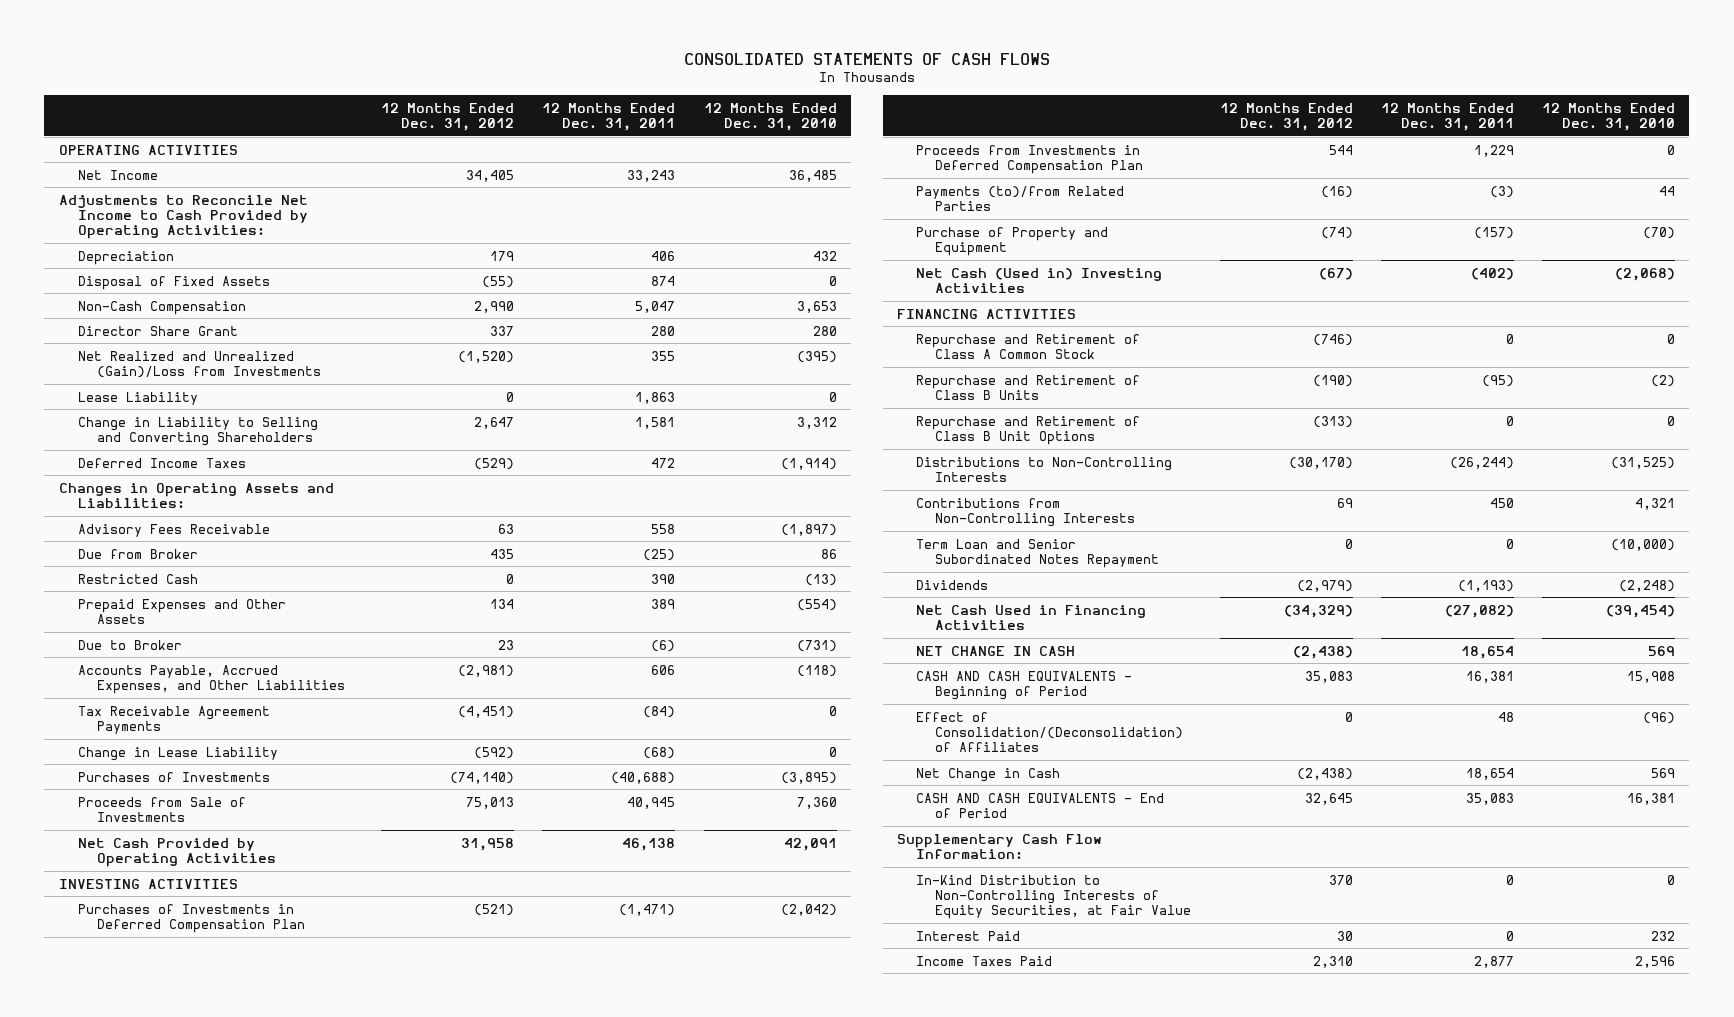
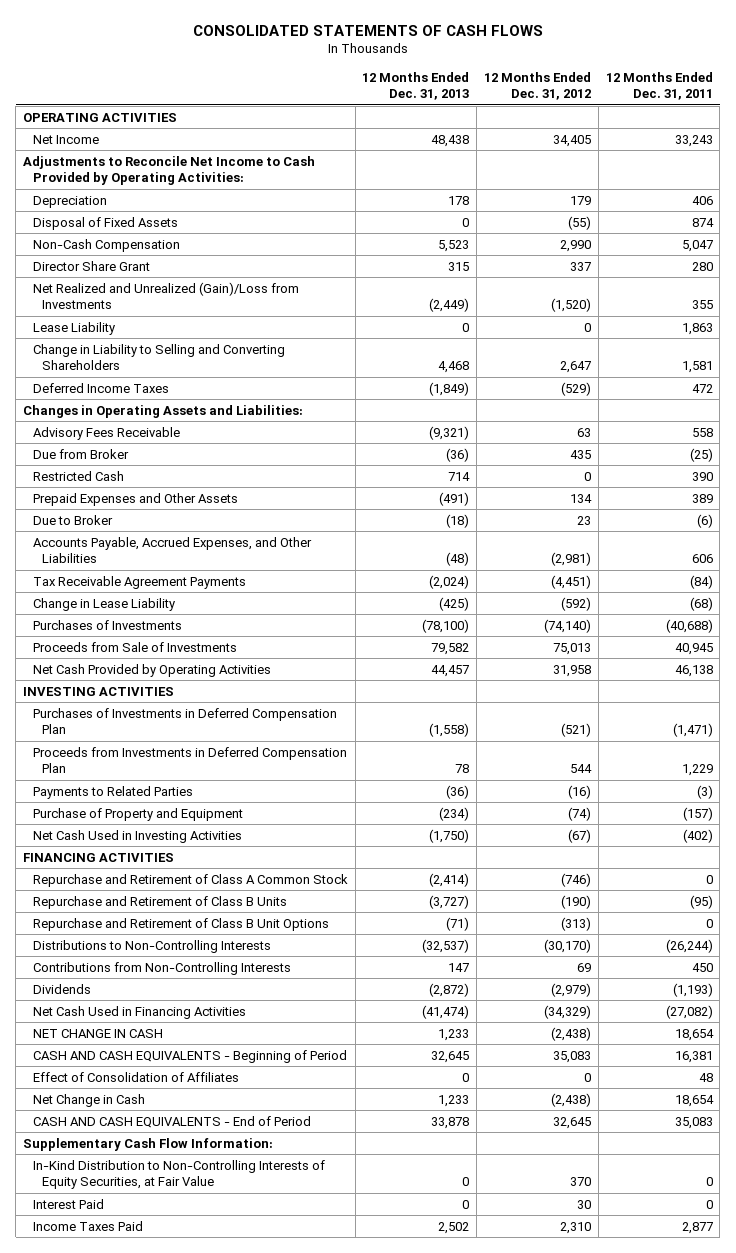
[703,102,837,132] 12 Months Ended Dec. 31, 2010 -> none
none -> [362,71,470,101] 12 Months Ended Dec. 31, 2013
[916,185,1125,211] Payments (to)/from Related Parties -> [32,785,193,799] Payments to Related Parties
[916,267,1163,293] Net Cash (Used in) Investing Activities -> [32,829,242,843] Net Cash Used in Investing Activities
[916,538,1160,568] Term Loan and Senior Subordinated Notes Repayment -> none
[916,711,1184,753] Effect of Consolidation/(Deconsolidation) of Affiliates -> [32,1071,239,1082] Effect of Consolidation of Affiliates

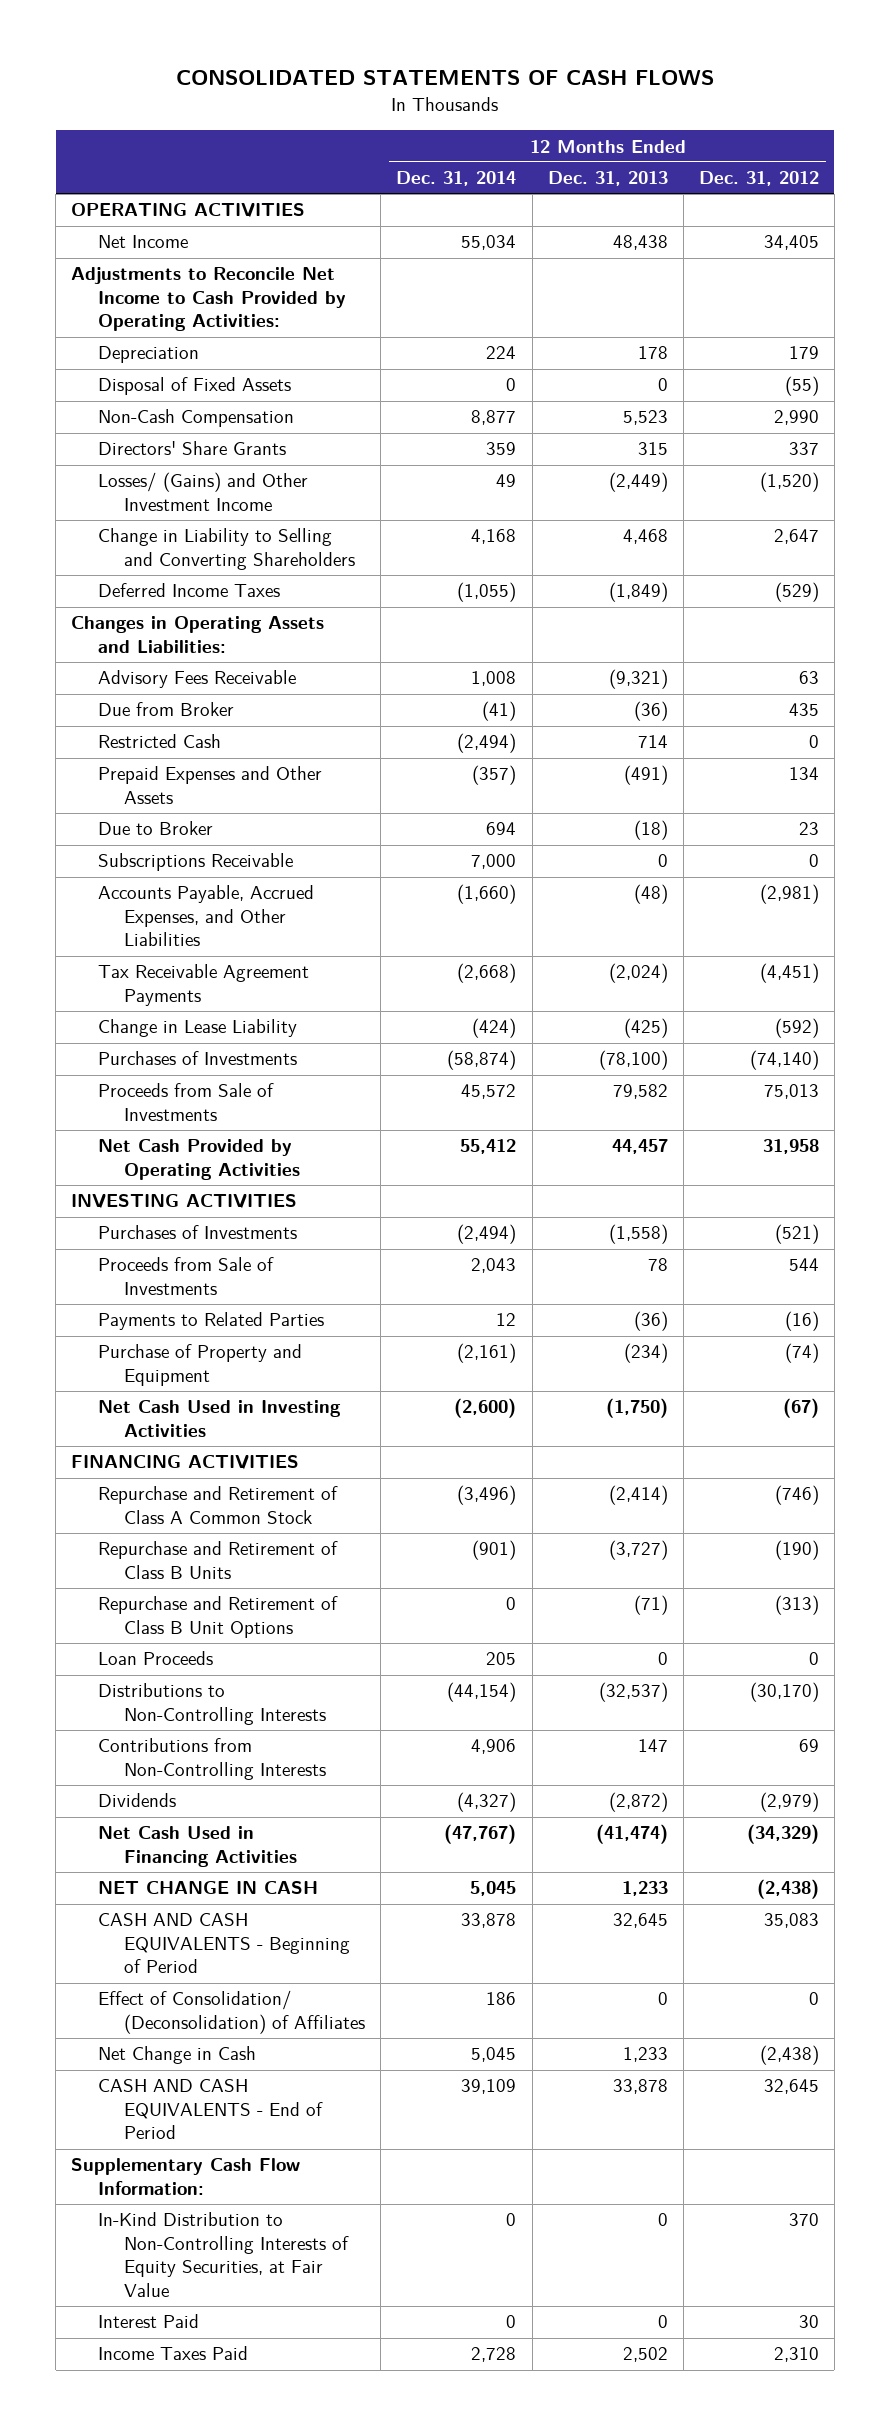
[605,71,713,101] 12 Months Ended Dec. 31, 2011 -> none
none -> [396,171,517,187] Dec. 31, 2014
[32,321,115,335] Lease Liability -> none
[32,260,150,271] Director Share Grant -> [97,441,286,456] Directors' Share Grants
[32,281,299,310] Net Realized and Unrealized (Gain)/Loss from Investments -> [97,472,308,511] Losses/ (Gains) and Other Investment Income
none -> [97,853,293,872] Subscriptions Receivable
[32,707,337,735] Purchases of Investments in Deferred Compensation Plan -> [97,1225,297,1240] Purchases of Investments
[32,746,347,774] Proceeds from Investments in Deferred Compensation Plan -> [97,1257,274,1295] Proceeds from Sale of Investments
none -> [97,1651,213,1666] Loan Proceeds
[32,1071,239,1082] Effect of Consolidation of Affiliates -> [97,1990,366,2034] Effect of Consolidation/ (Deconsolidation) of Affiliates

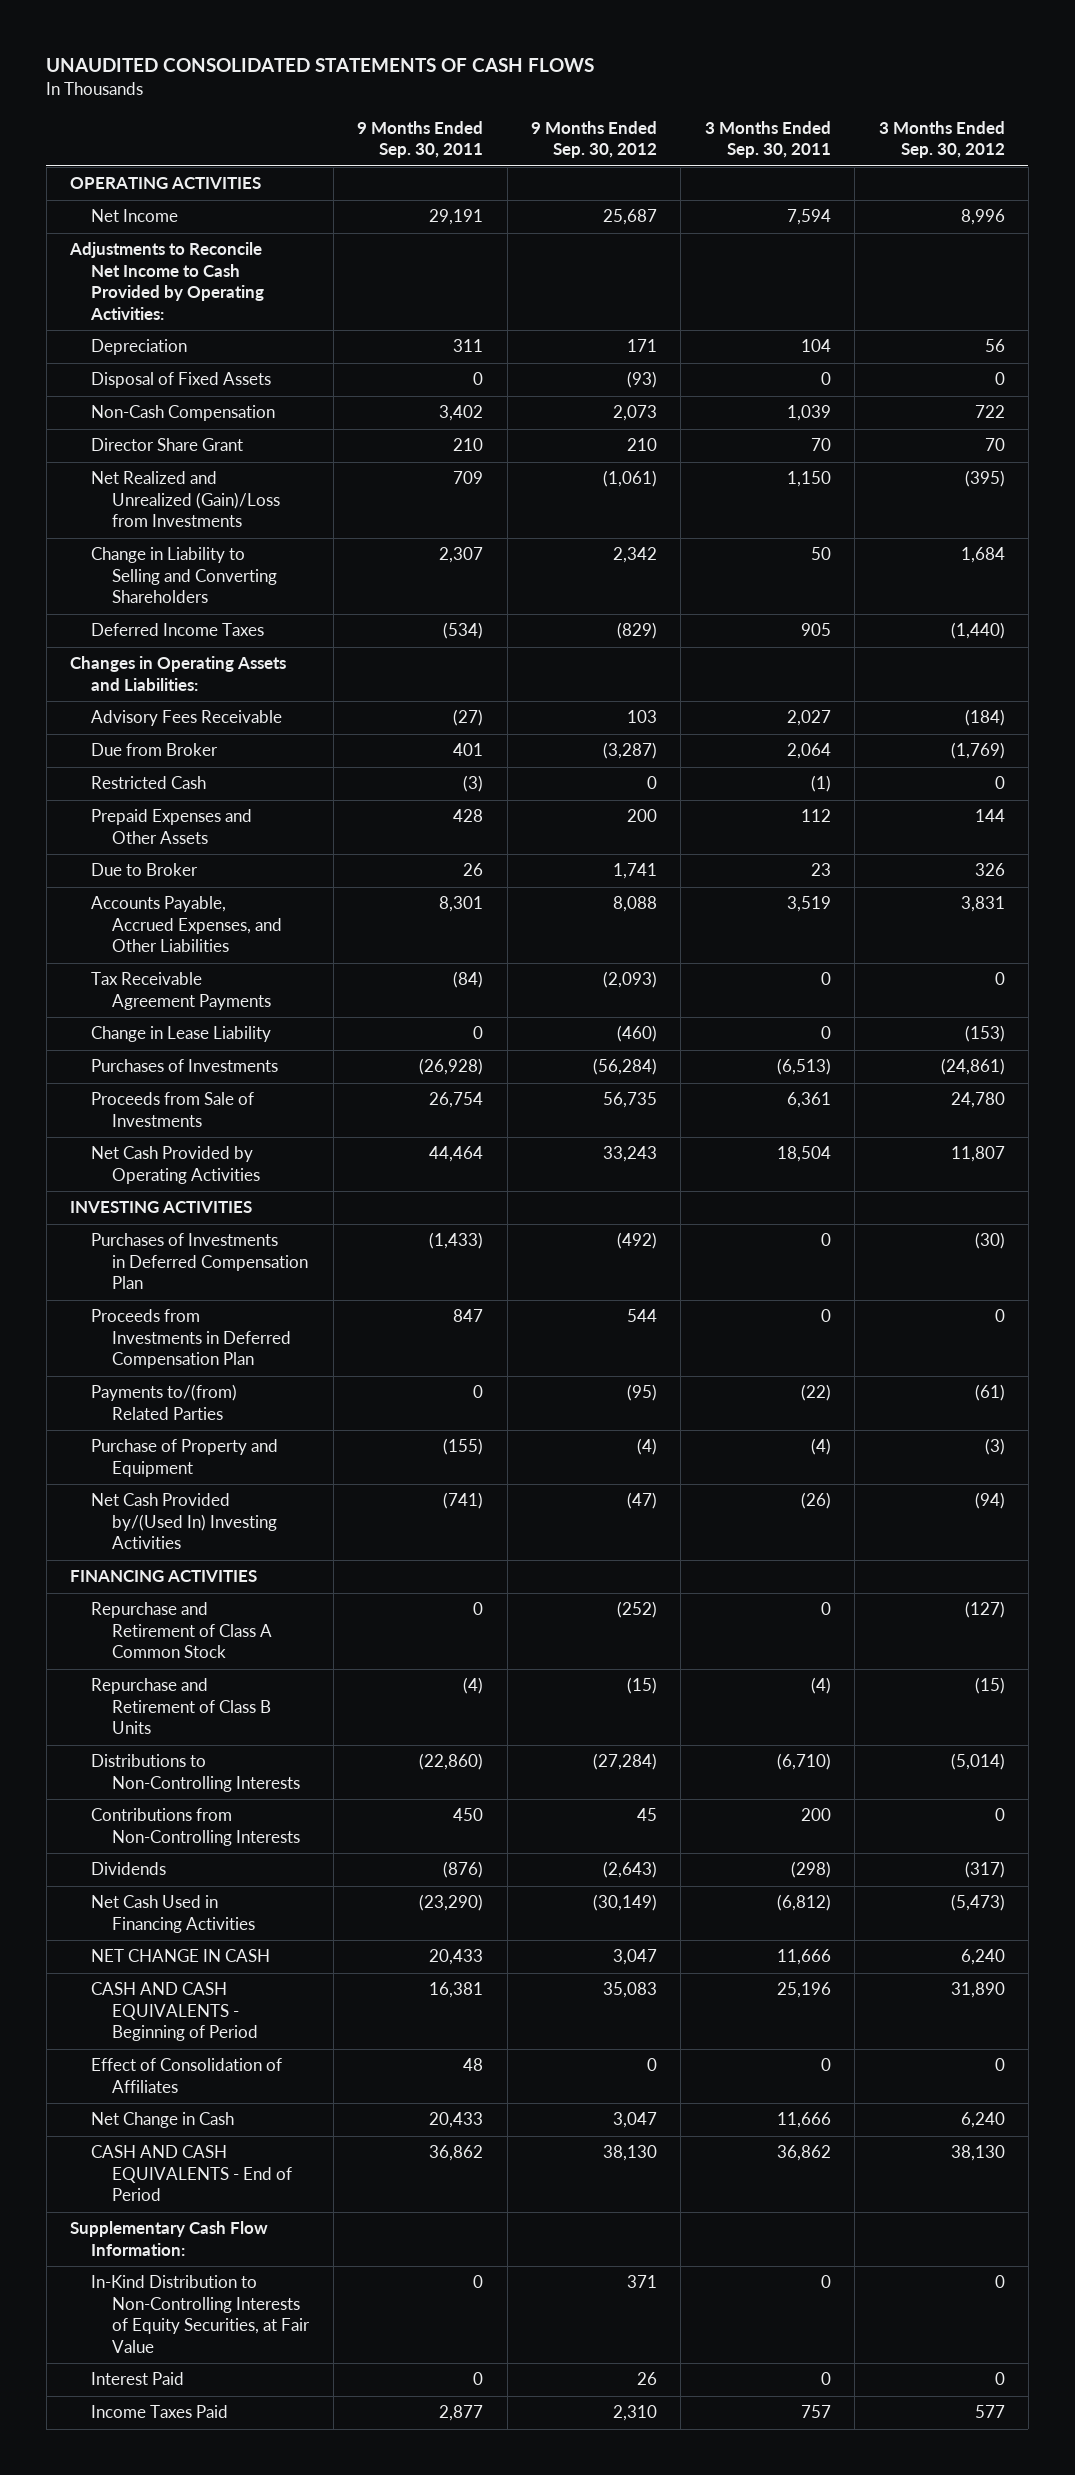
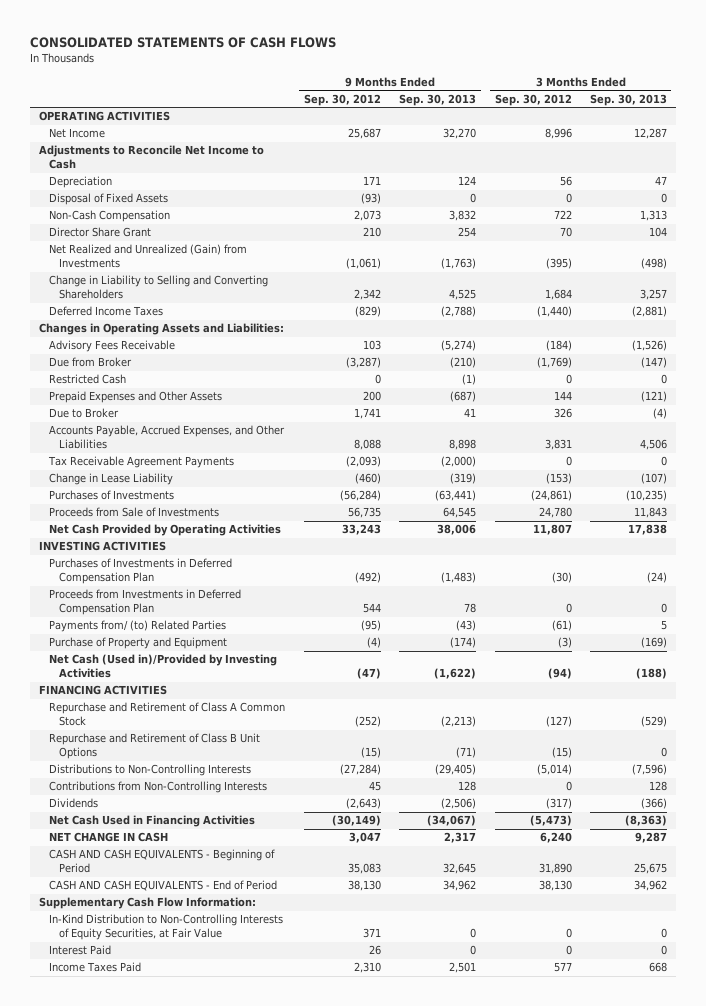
[46,58,595,73] UNAUDITED CONSOLIDATED STATEMENTS OF CASH FLOWS -> [30,37,337,49] CONSOLIDATED STATEMENTS OF CASH FLOWS
[357,121,484,159] 9 Months Ended Sep. 30, 2011 -> none
[704,121,831,159] 3 Months Ended Sep. 30, 2011 -> none
none -> [399,93,477,106] Sep. 30, 2013
none -> [589,93,667,106] Sep. 30, 2013
[69,242,265,320] Adjustments to Reconcile Net Income to Cash Provided by Operating Activities: -> [39,145,265,170] Adjustments to Reconcile Net Income to Cash
[91,471,281,528] Net Realized and Unrealized (Gain)/Loss from Investments -> [49,244,248,269] Net Realized and Unrealized (Gain) from Investments
[91,1384,238,1420] Payments to/(from) Related Parties -> [49,620,227,633] Payments from/ (to) Related Parties
[91,1493,278,1550] Net Cash Provided by/(Used In) Investing Activities -> [49,654,278,679] Net Cash (Used in)/Provided by Investing Activities
[91,1678,272,1735] Repurchase and Retirement of Class B Units -> [49,733,261,760] Repurchase and Retirement of Class B Unit Options
[91,2058,283,2093] Effect of Consolidation of Affiliates -> none
[91,2112,235,2129] Net Change in Cash -> none

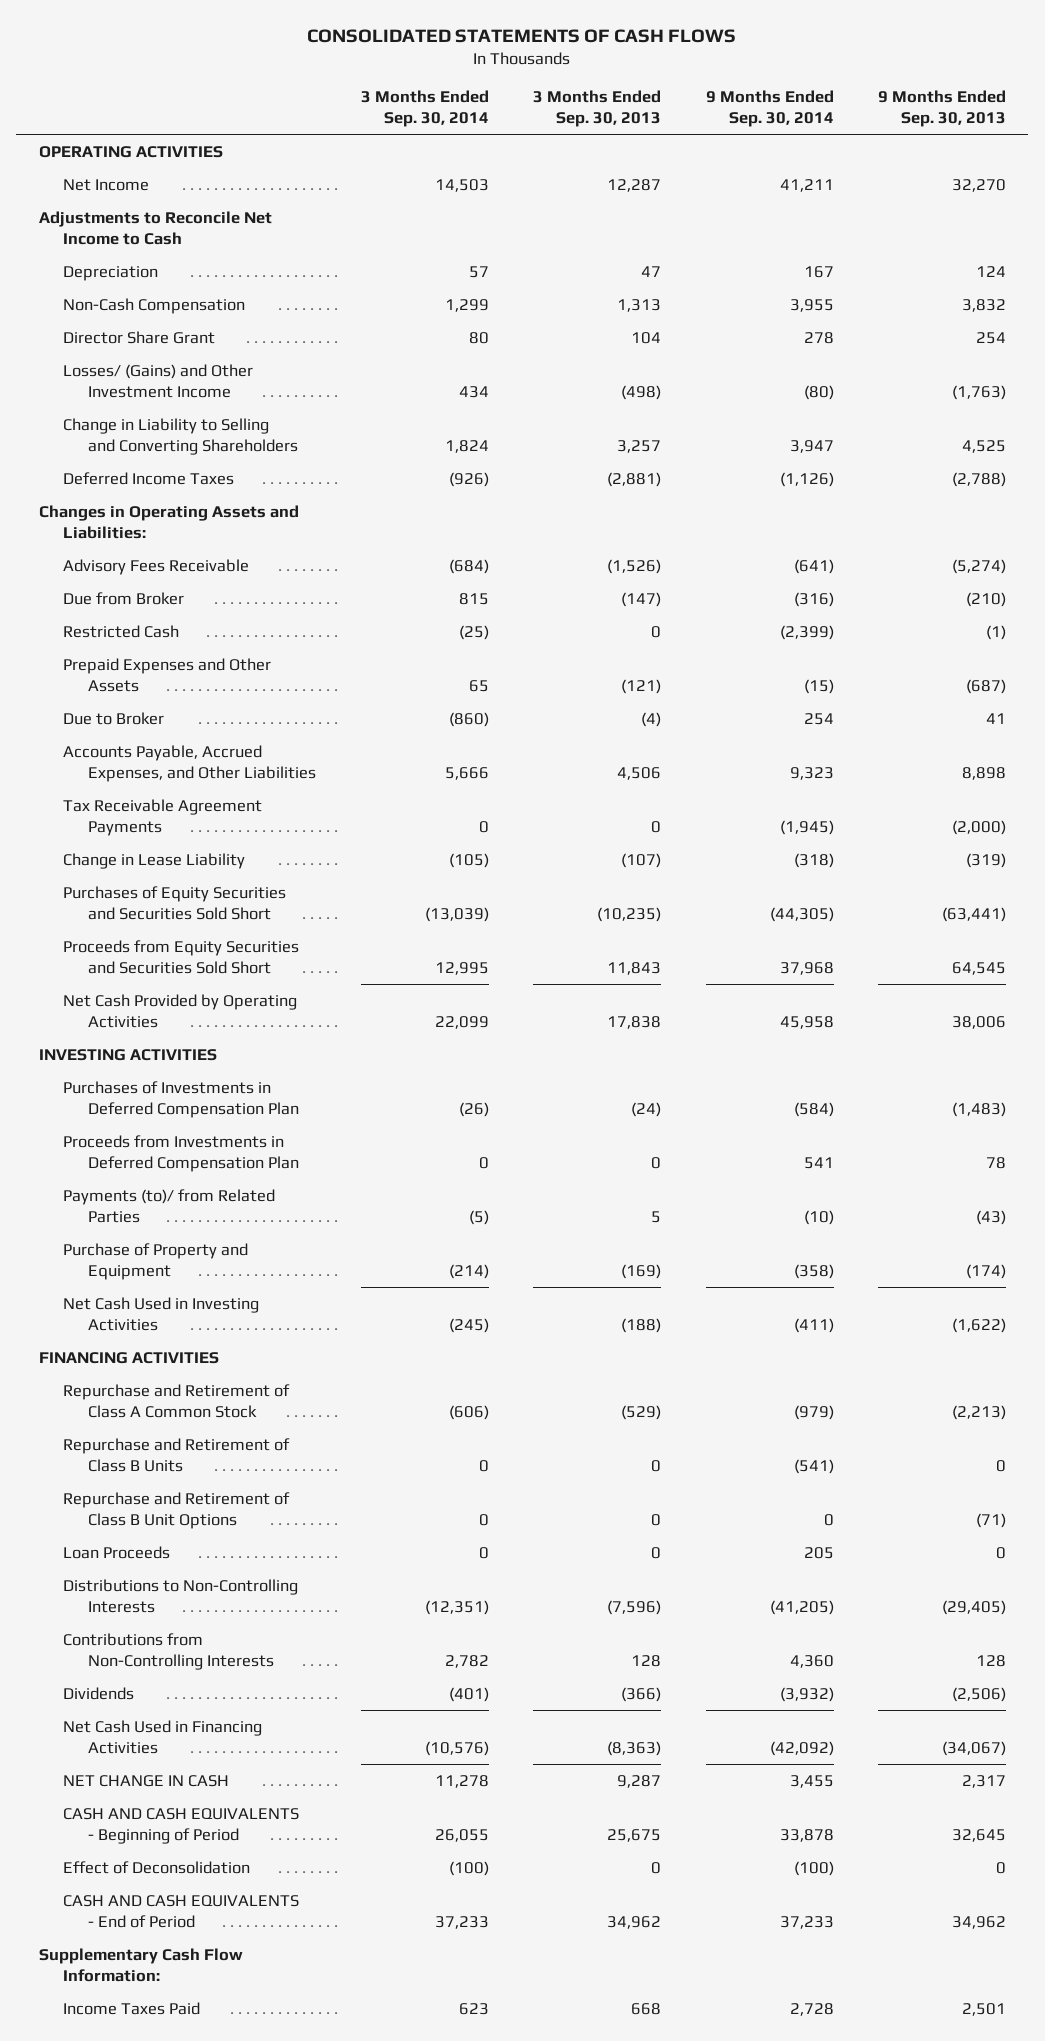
[303,93,381,106] Sep. 30, 2012 -> none
[494,93,572,106] Sep. 30, 2012 -> none
none -> [360,89,489,127] 3 Months Ended Sep. 30, 2014
none -> [705,89,834,127] 9 Months Ended Sep. 30, 2014
[49,193,169,206] Disposal of Fixed Assets -> none
[49,244,248,269] Net Realized and Unrealized (Gain) from Investments -> [63,363,254,398] Losses/ (Gains) and Other Investment Income
[49,490,175,501] Purchases of Investments -> [63,885,287,920] Purchases of Equity Securities and Securities Sold Short
[49,507,220,518] Proceeds from Sale of Investments -> [63,939,300,974] Proceeds from Equity Securities and Securities Sold Short
[49,620,227,633] Payments from/ (to) Related Parties -> [63,1188,276,1223] Payments (to)/ from Related Parties
[49,654,278,679] Net Cash (Used in)/Provided by Investing Activities -> [63,1296,260,1331] Net Cash Used in Investing Activities
none -> [63,1437,291,1472] Repurchase and Retirement of Class B Units
none -> [63,1545,171,1559] Loan Proceeds
none -> [63,1860,251,1874] Effect of Deconsolidation
[49,914,284,941] In-Kind Distribution to Non-Controlling Interests of Equity Securities, at Fair Value -> none
[49,945,112,956] Interest Paid -> none

